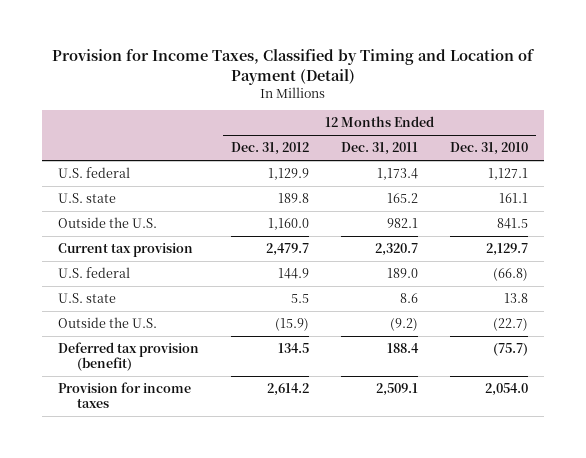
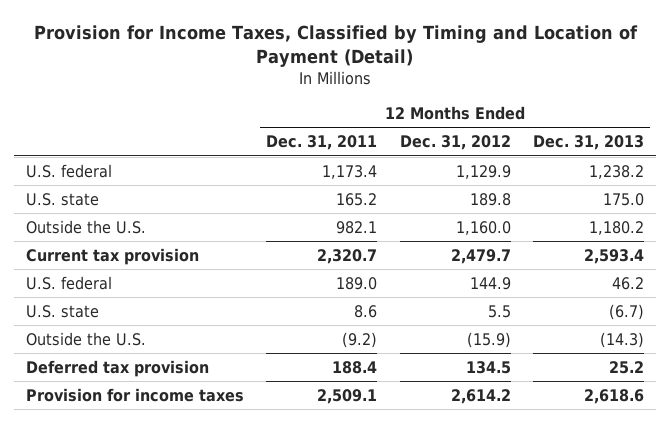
[450,142,529,156] Dec. 31, 2010 -> none
none -> [533,135,645,151] Dec. 31, 2013
[58,342,200,372] Deferred tax provision (benefit) -> [25,359,209,377] Deferred tax provision

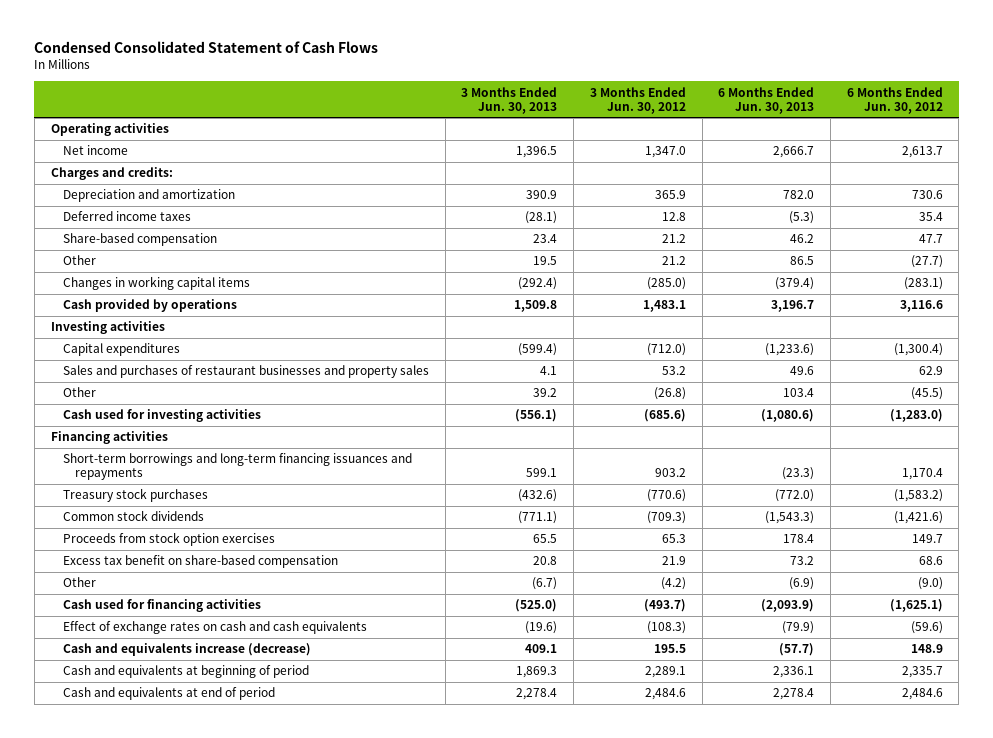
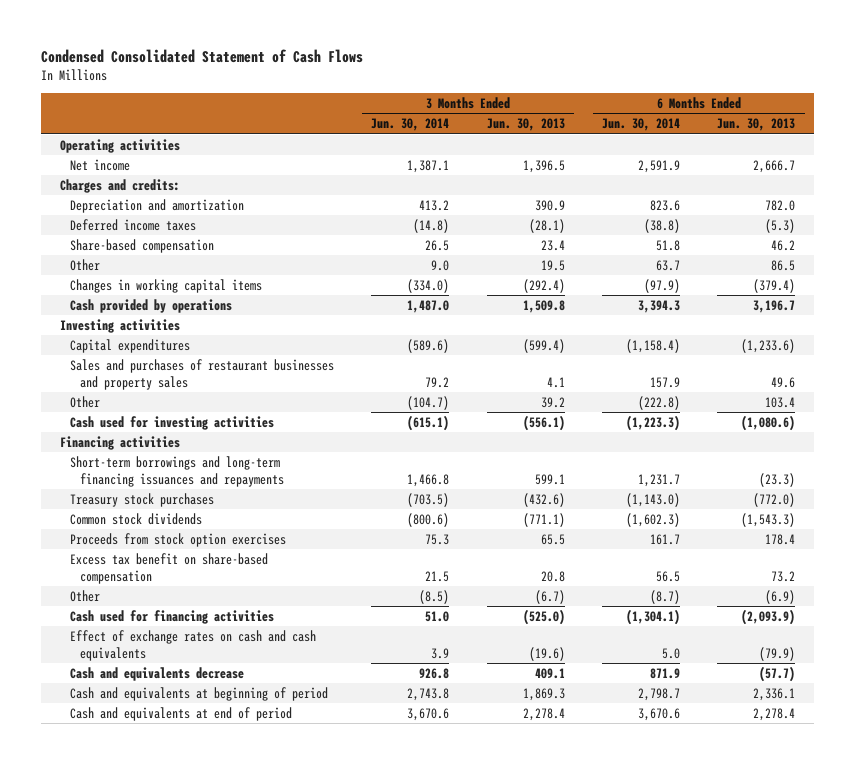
[589,86,686,114] 3 Months Ended Jun. 30, 2012 -> none
[846,86,943,114] 6 Months Ended Jun. 30, 2012 -> none
none -> [371,118,450,132] Jun. 30, 2014
none -> [601,118,680,132] Jun. 30, 2014
[63,643,312,657] Cash and equivalents increase (decrease) -> [69,666,244,681] Cash and equivalents decrease

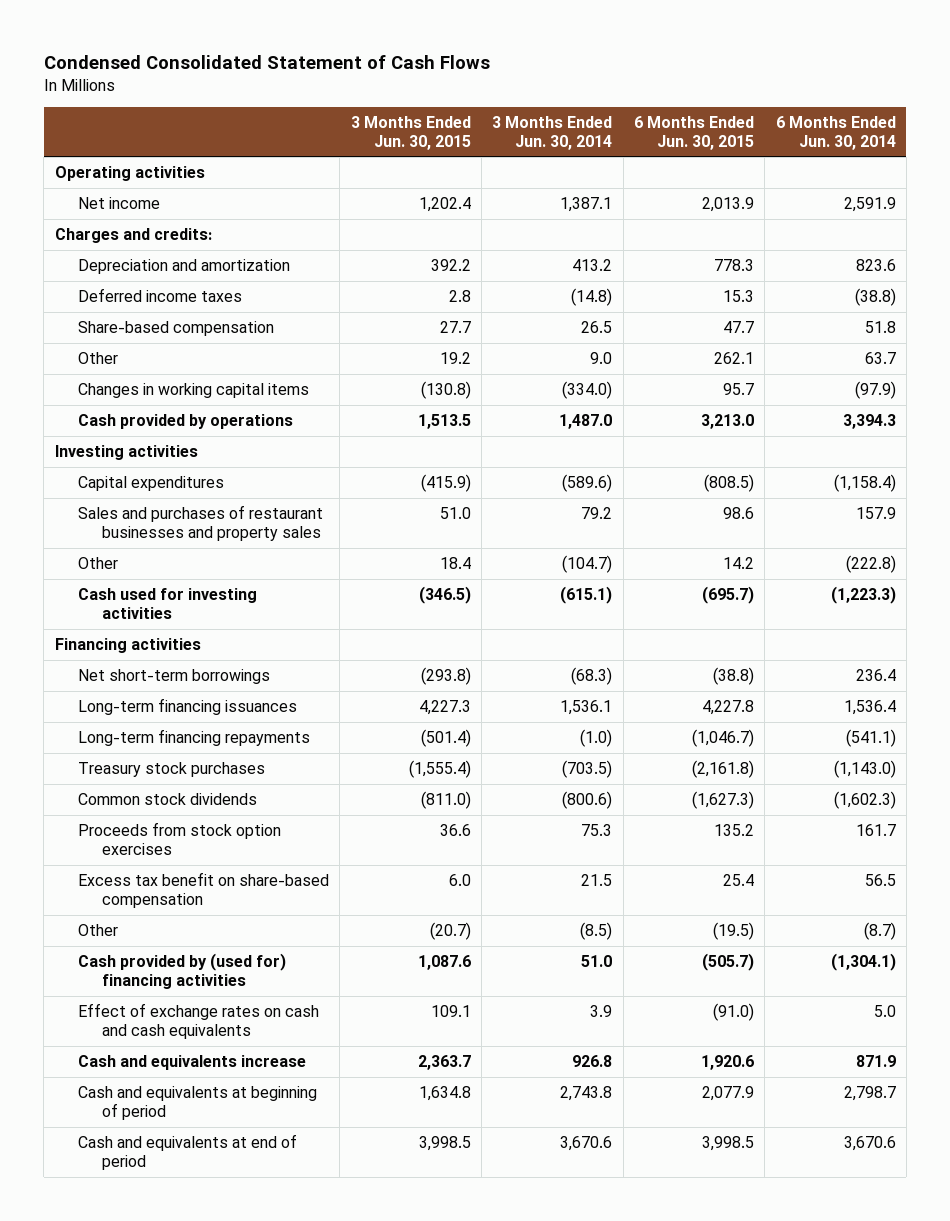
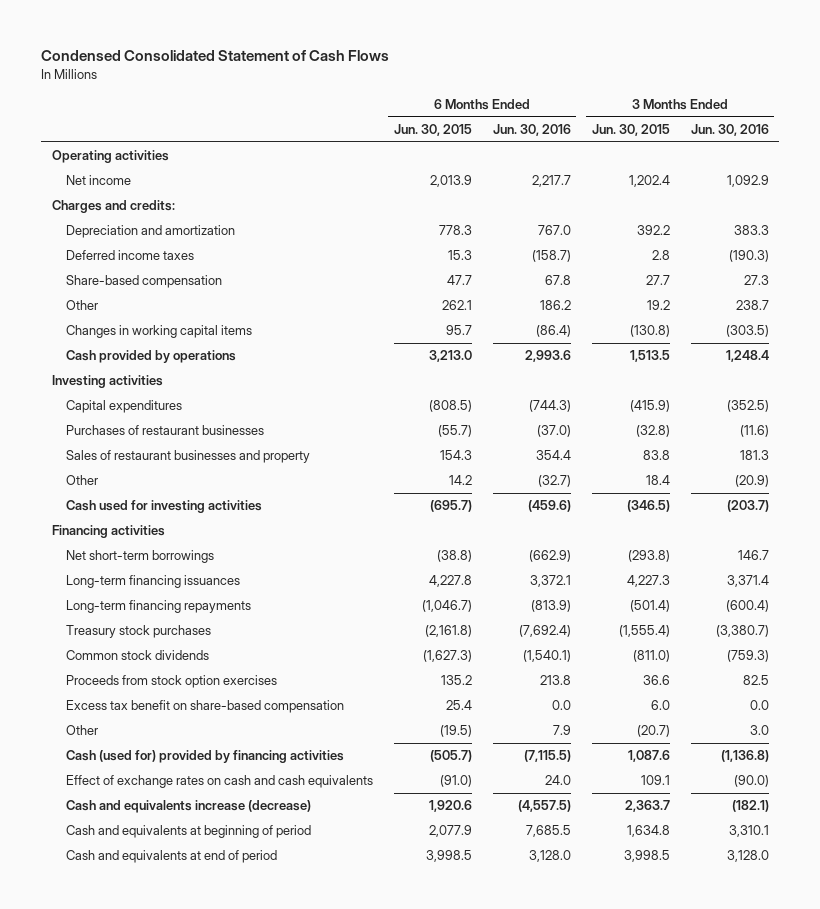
[492,115,613,150] 3 Months Ended Jun. 30, 2014 -> none
[775,115,896,150] 6 Months Ended Jun. 30, 2014 -> none
none -> [492,123,571,136] Jun. 30, 2016
none -> [690,123,769,136] Jun. 30, 2016
none -> [65,425,264,436] Purchases of restaurant businesses
[78,505,324,542] Sales and purchases of restaurant businesses and property sales -> [65,450,310,464] Sales of restaurant businesses and property
[439,507,471,520] 51.0 -> [642,450,670,461] 83.8
[722,507,754,520] 98.6 -> [439,450,472,461] 154.3
[78,953,287,990] Cash provided by (used for) financing activities -> [65,750,344,764] Cash (used for) provided by financing activities
[78,1055,307,1071] Cash and equivalents increase -> [65,800,311,814] Cash and equivalents increase (decrease)

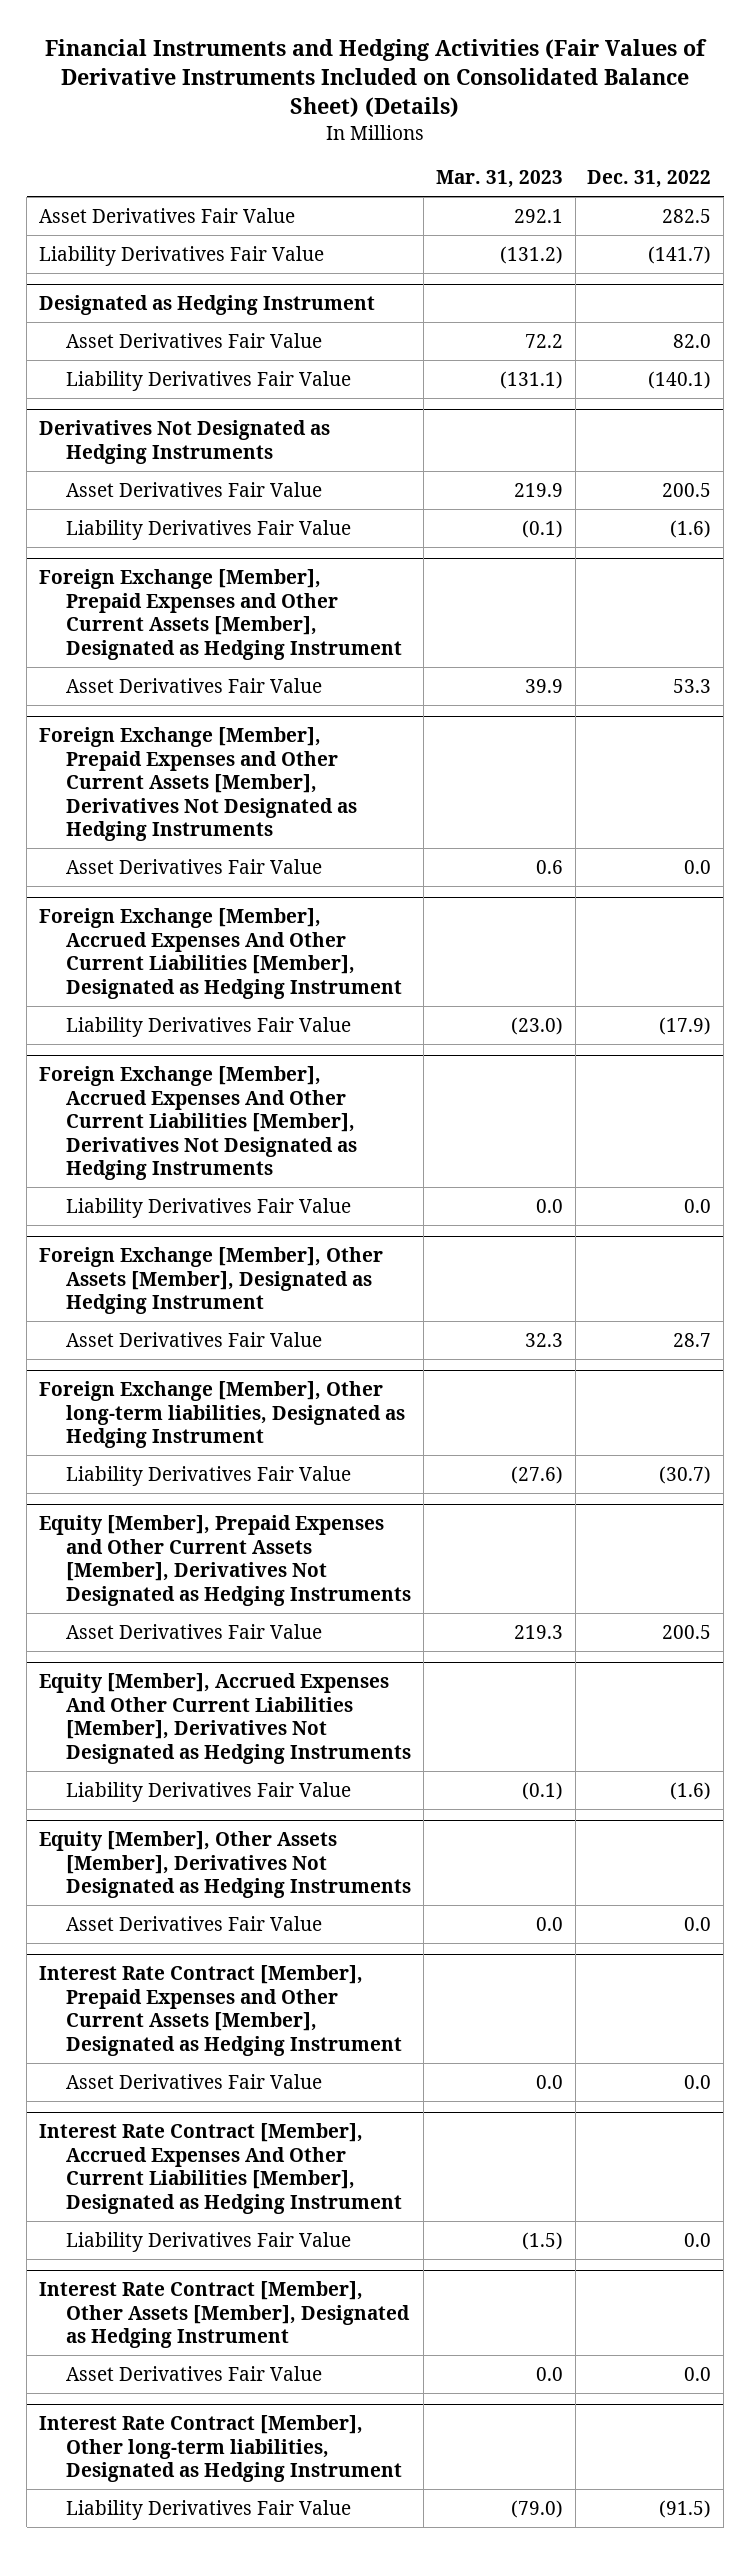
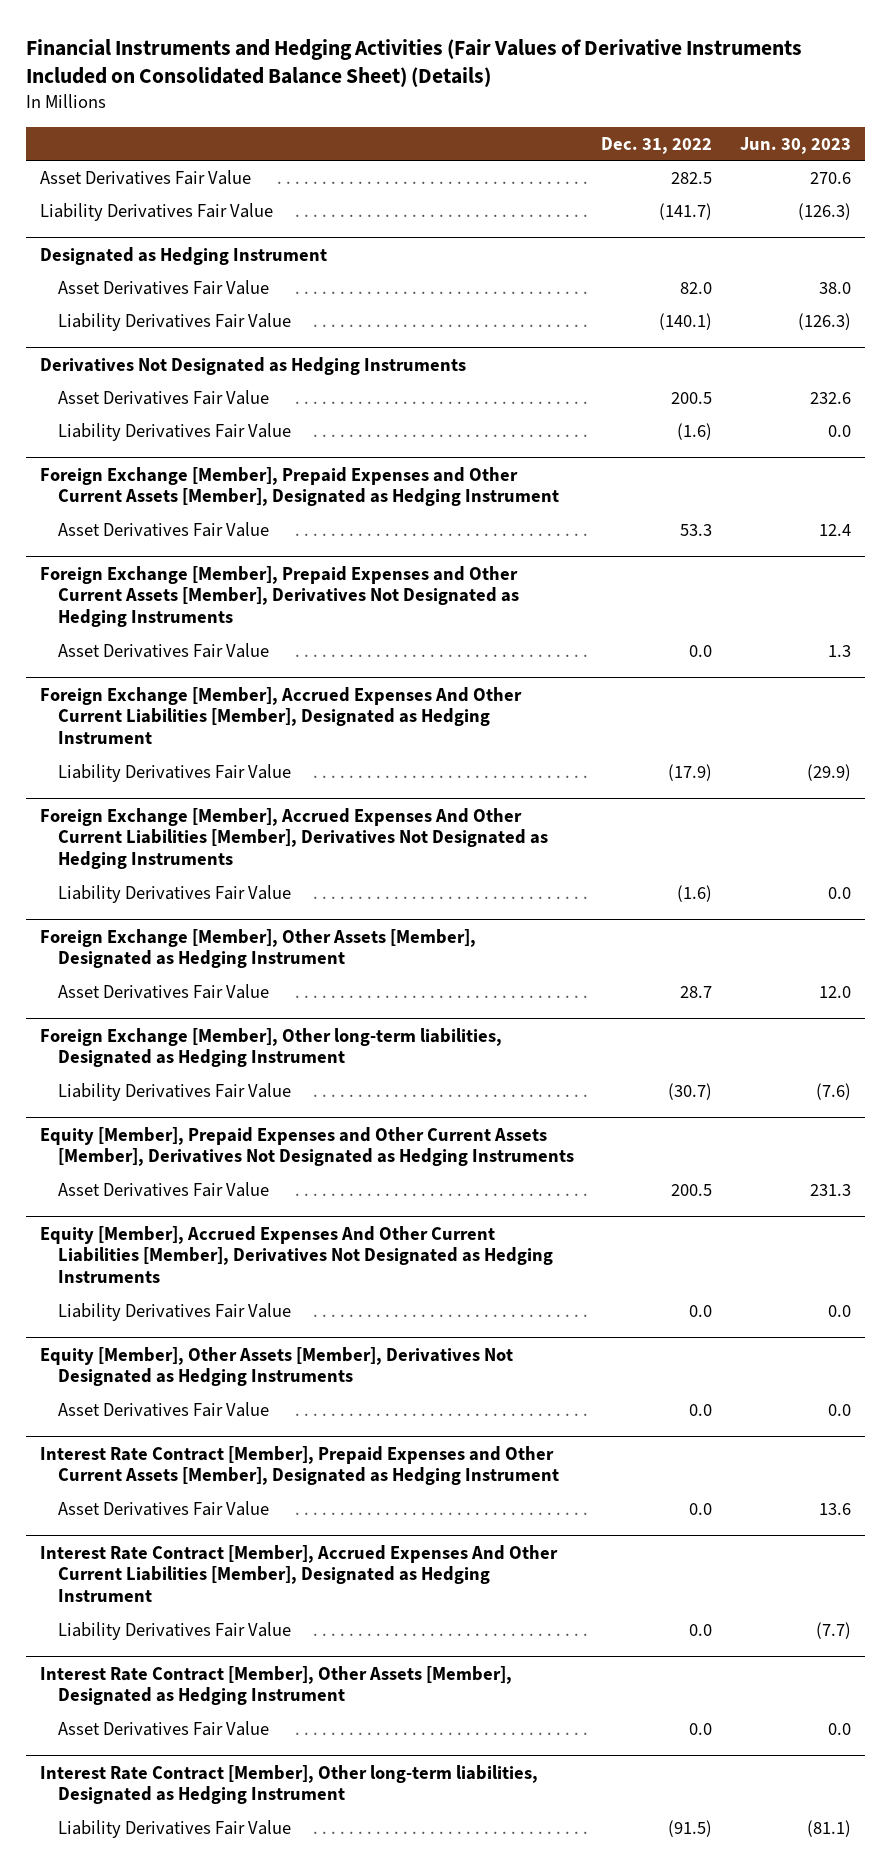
[435,170,563,189] Mar. 31, 2023 -> none
none -> [740,136,852,154] Jun. 30, 2023
[684,1198,712,1213] 0.0 -> [677,884,713,902] (1.6)
[670,1781,712,1800] (1.6) -> [689,1304,713,1317] 0.0

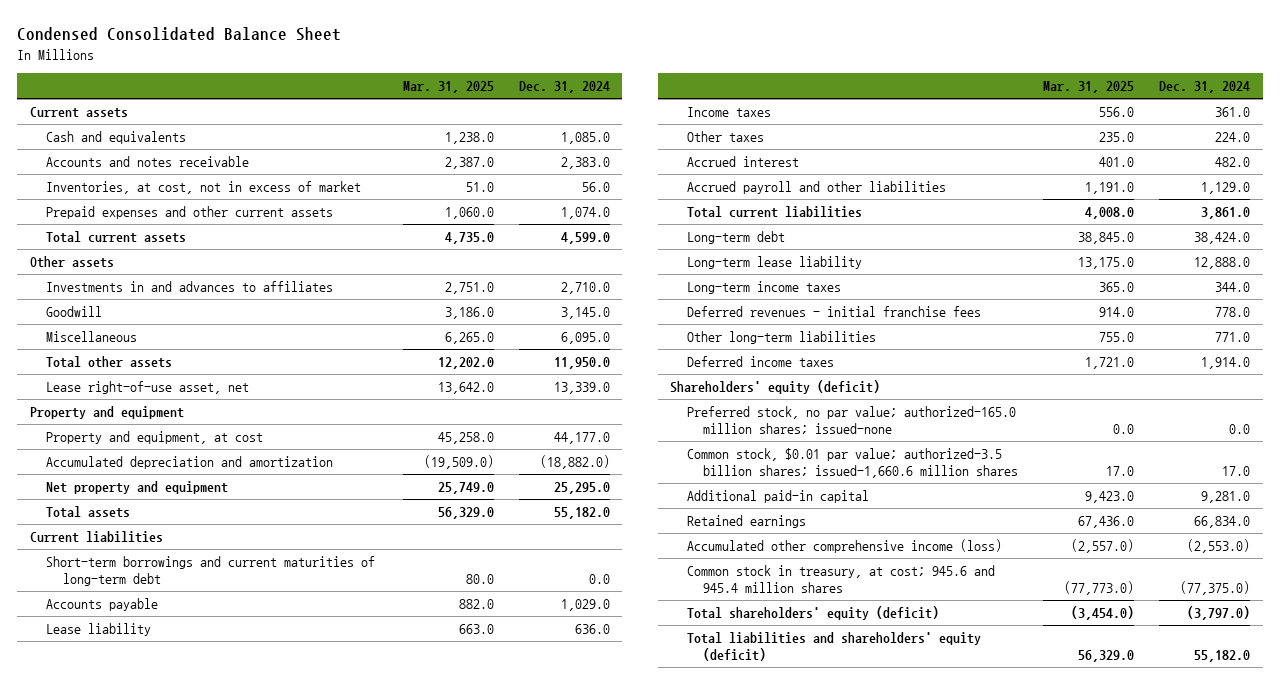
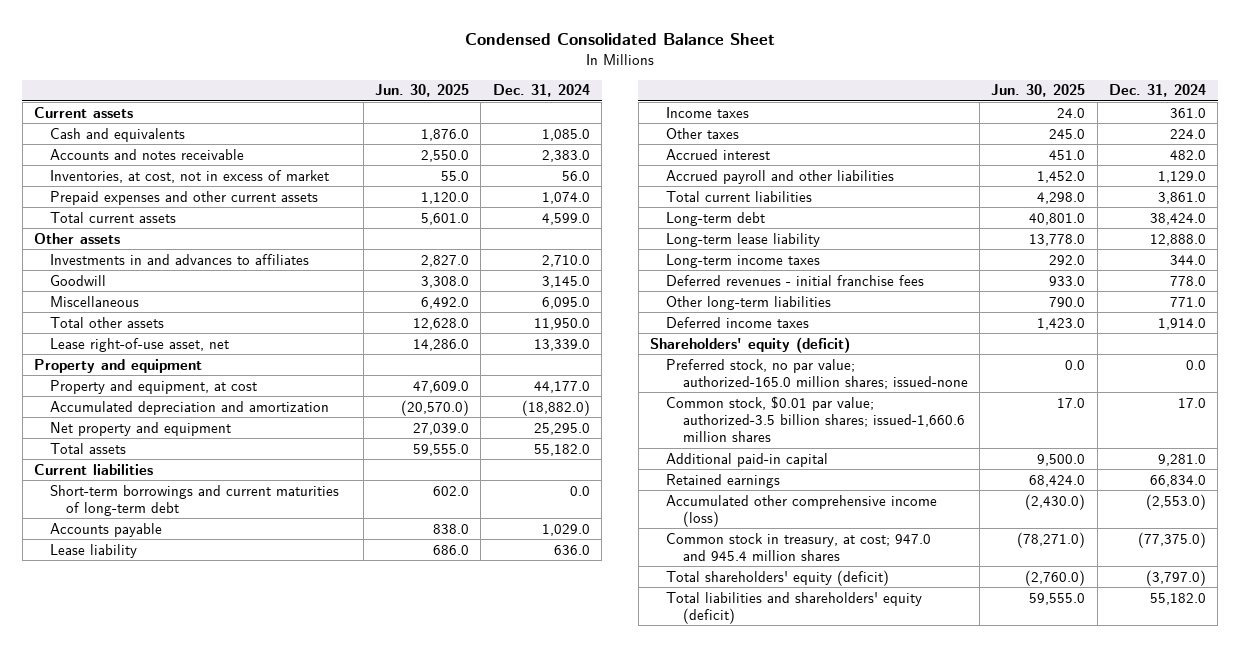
[402,80,494,93] Mar. 31, 2025 -> none
none -> [375,84,470,98] Jun. 30, 2025
[686,565,995,594] Common stock in treasury, at cost; 945.6 and 945.4 million shares -> [666,532,932,562] Common stock in treasury, at cost; 947.0 and 945.4 million shares

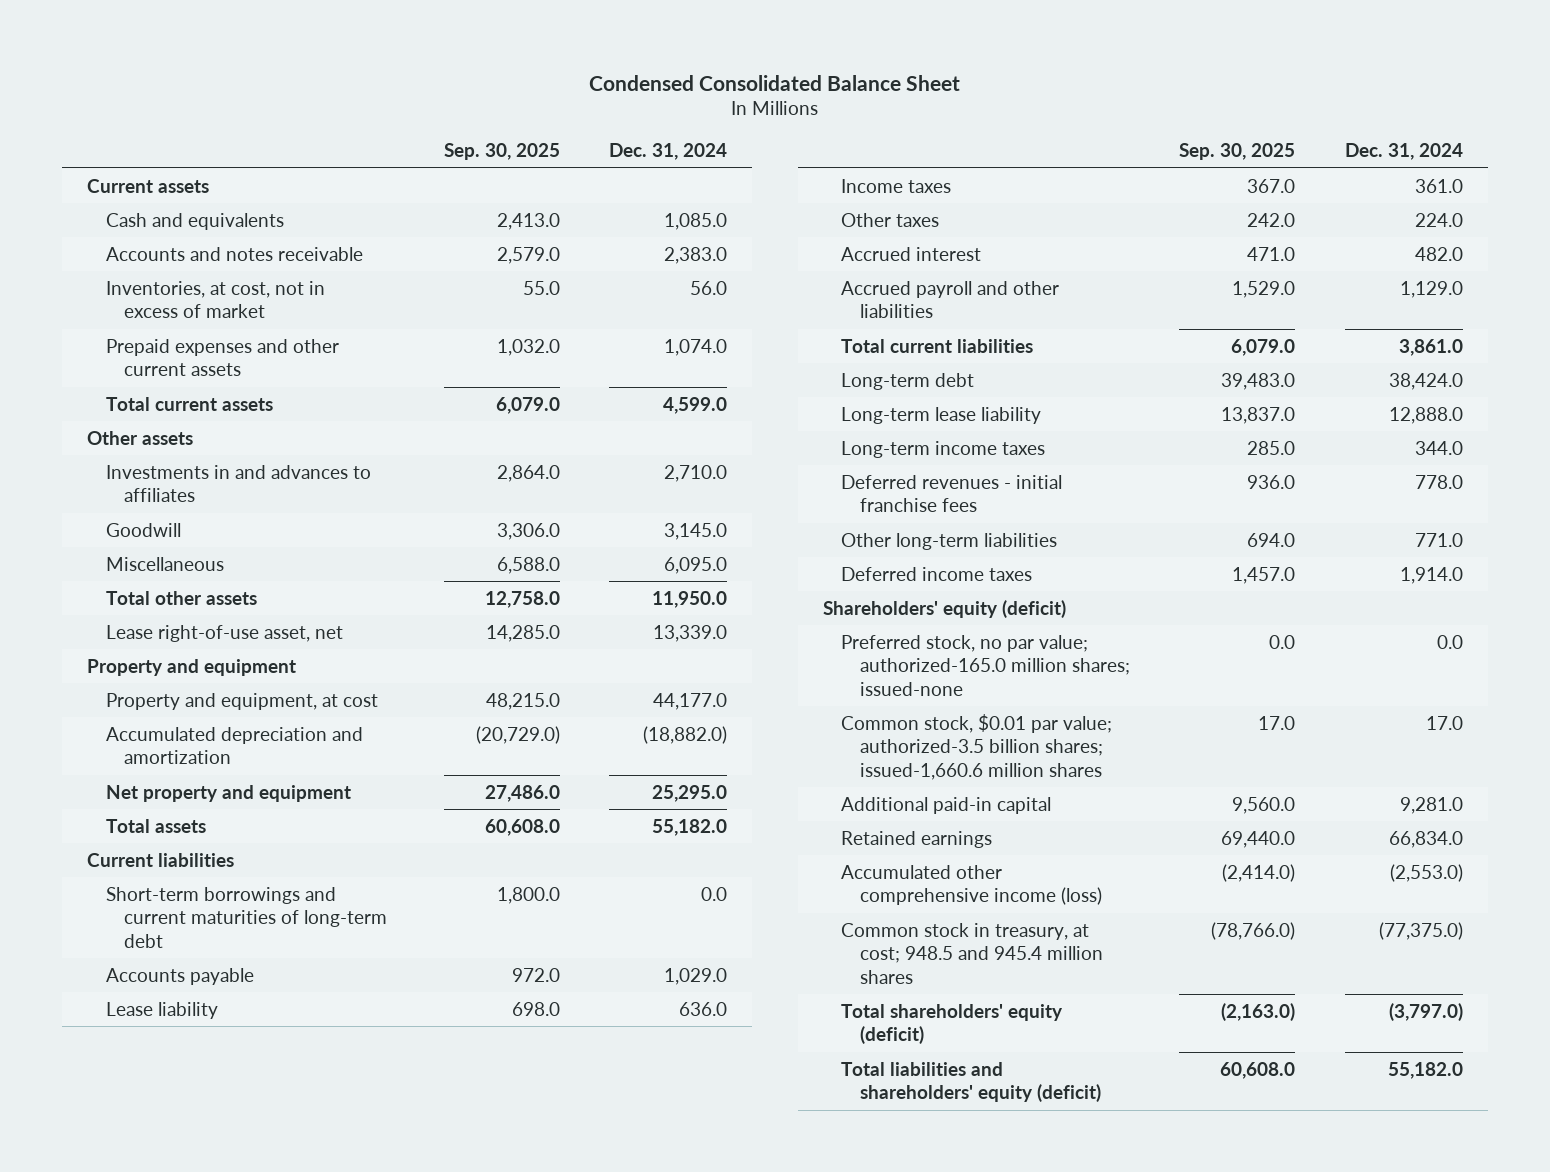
[375,84,470,98] Jun. 30, 2025 -> none
none -> [443,143,560,161] Sep. 30, 2025
[666,532,932,562] Common stock in treasury, at cost; 947.0 and 945.4 million shares -> [841,922,1104,984] Common stock in treasury, at cost; 948.5 and 945.4 million shares

